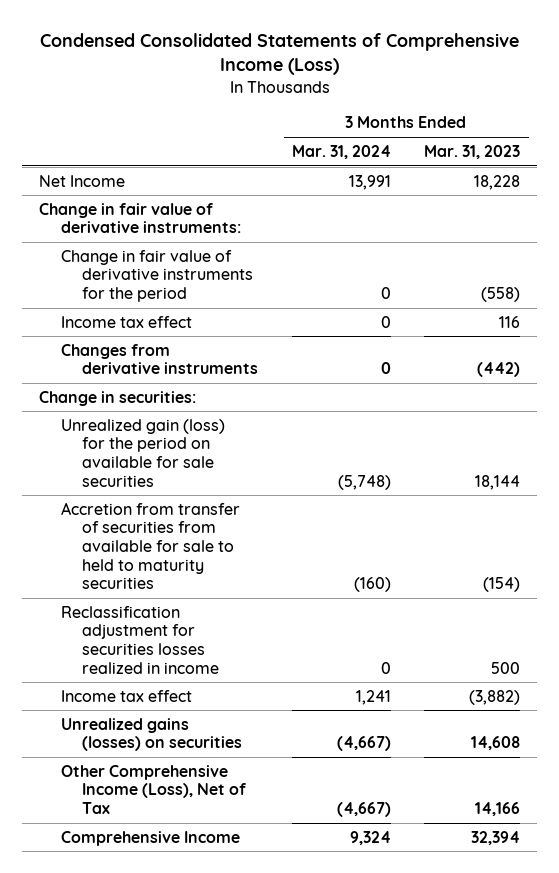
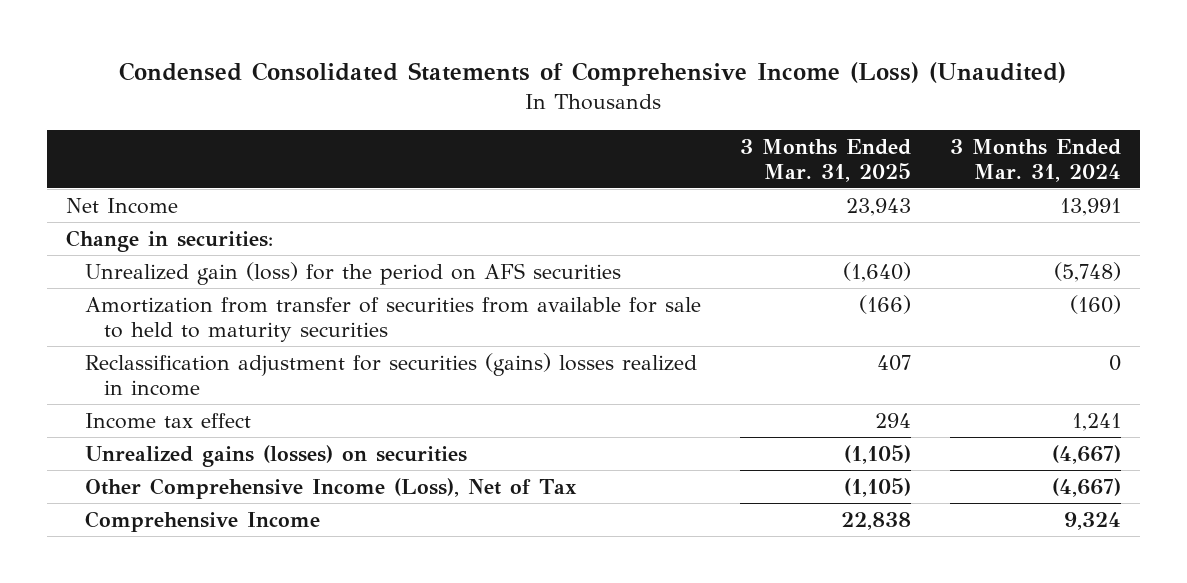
[39,32,519,76] Condensed Consolidated Statements of Comprehensive Income (Loss) -> [119,62,1067,87] Condensed Consolidated Statements of Comprehensive Income (Loss) (Unaudited)
[424,144,521,159] Mar. 31, 2023 -> none
none -> [739,139,911,183] 3 Months Ended Mar. 31, 2025
[38,202,241,234] Change in fair value of derivative instruments: -> none
[60,249,254,303] Change in fair value of derivative instruments for the period -> none
[60,315,192,328] Income tax effect -> none
[60,343,259,375] Changes from derivative instruments -> none
[60,418,225,487] Unrealized gain (loss) for the period on available for sale securities -> [85,261,622,285] Unrealized gain (loss) for the period on AFS securities
[60,501,240,590] Accretion from transfer of securities from available for sale to held to maturity securities -> [85,296,702,342] Amortization from transfer of securities from available for sale to held to maturity securities
[60,605,220,674] Reclassification adjustment for securities losses realized in income -> [85,352,698,396] Reclassification adjustment for securities (gains) losses realized in income

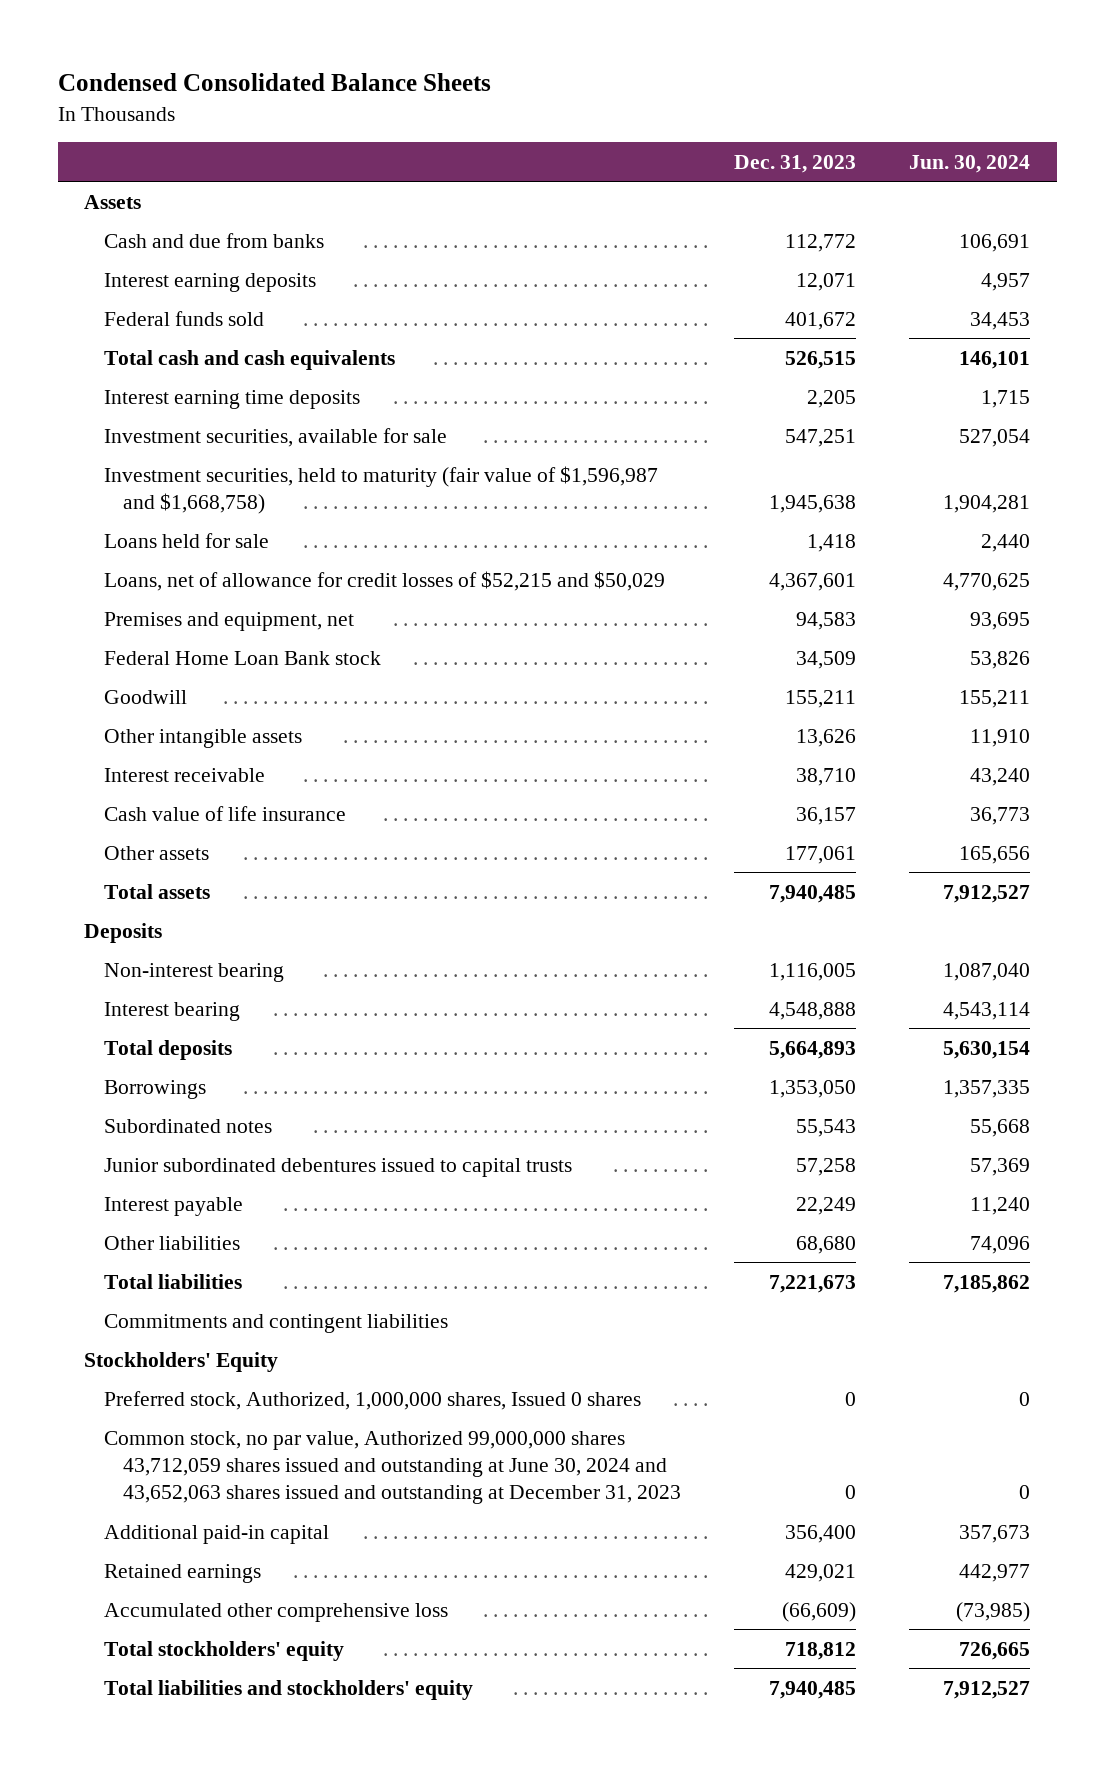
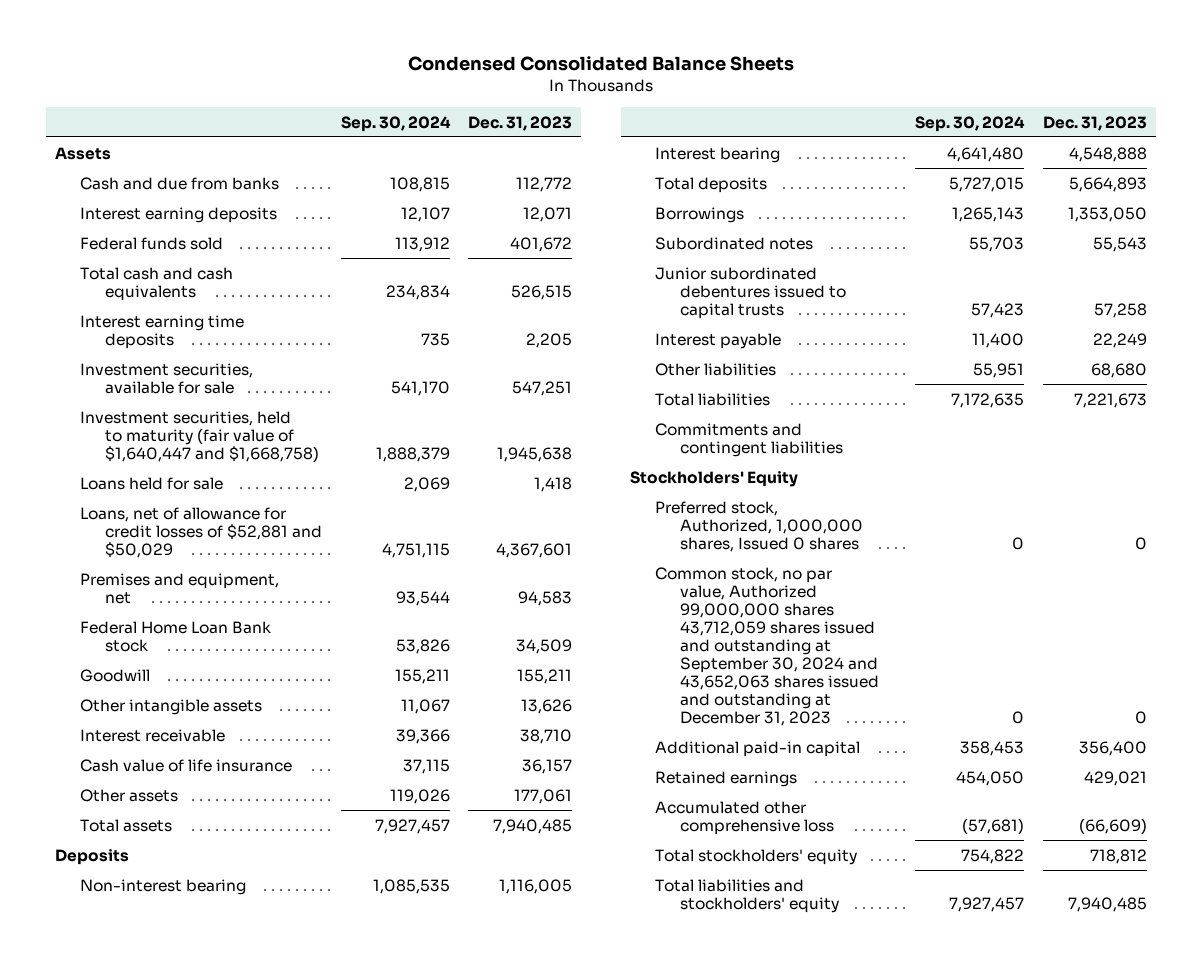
[909,154,1031,173] Jun. 30, 2024 -> none
none -> [340,115,451,132] Sep. 30, 2024
[103,465,658,514] Investment securities, held to maturity (fair value of $1,596,987 and $1,668,758) -> [80,410,320,462] Investment securities, held to maturity (fair value of $1,640,447 and $1,668,758)
[103,570,665,591] Loans, net of allowance for credit losses of $52,215 and $50,029 -> [80,506,323,558] Loans, net of allowance for credit losses of $52,881 and $50,029
[103,1430,682,1505] Common stock, no par value, Authorized 99,000,000 shares 43,712,059 shares issued and outstanding at June 30, 2024 and 43,652,063 shares issued and outstanding at December 31, 2023 -> [654,566,879,727] Common stock, no par value, Authorized 99,000,000 shares 43,712,059 shares issued and outstanding at September 30, 2024 and 43,652,063 shares issued and outstanding at December 31, 2023

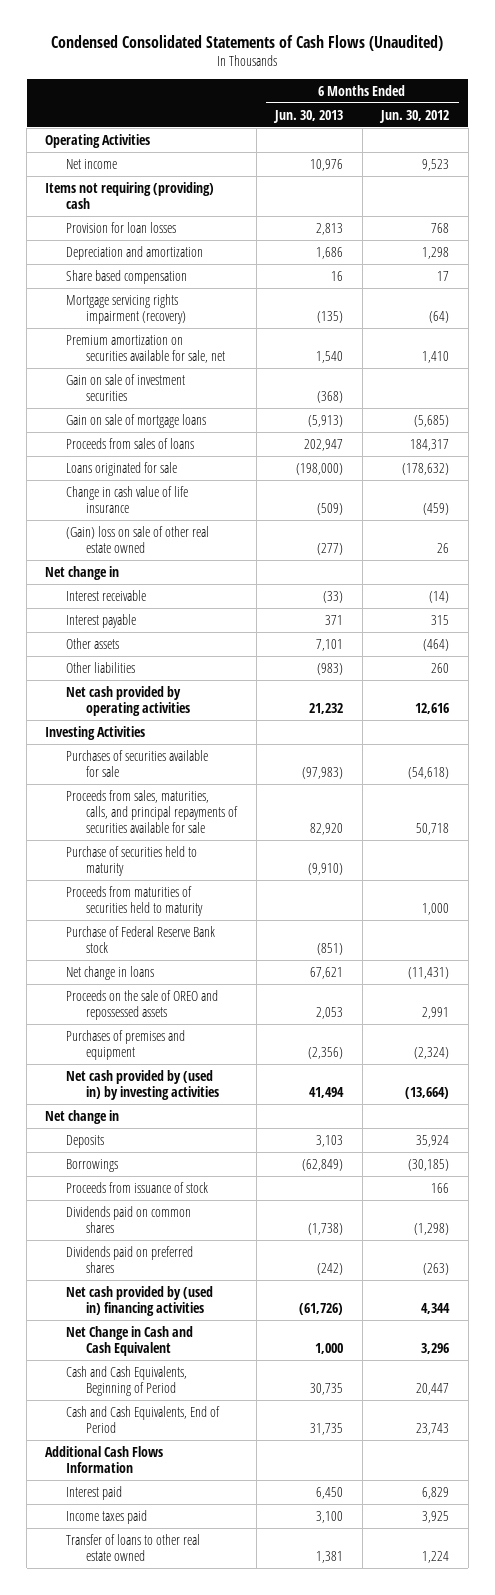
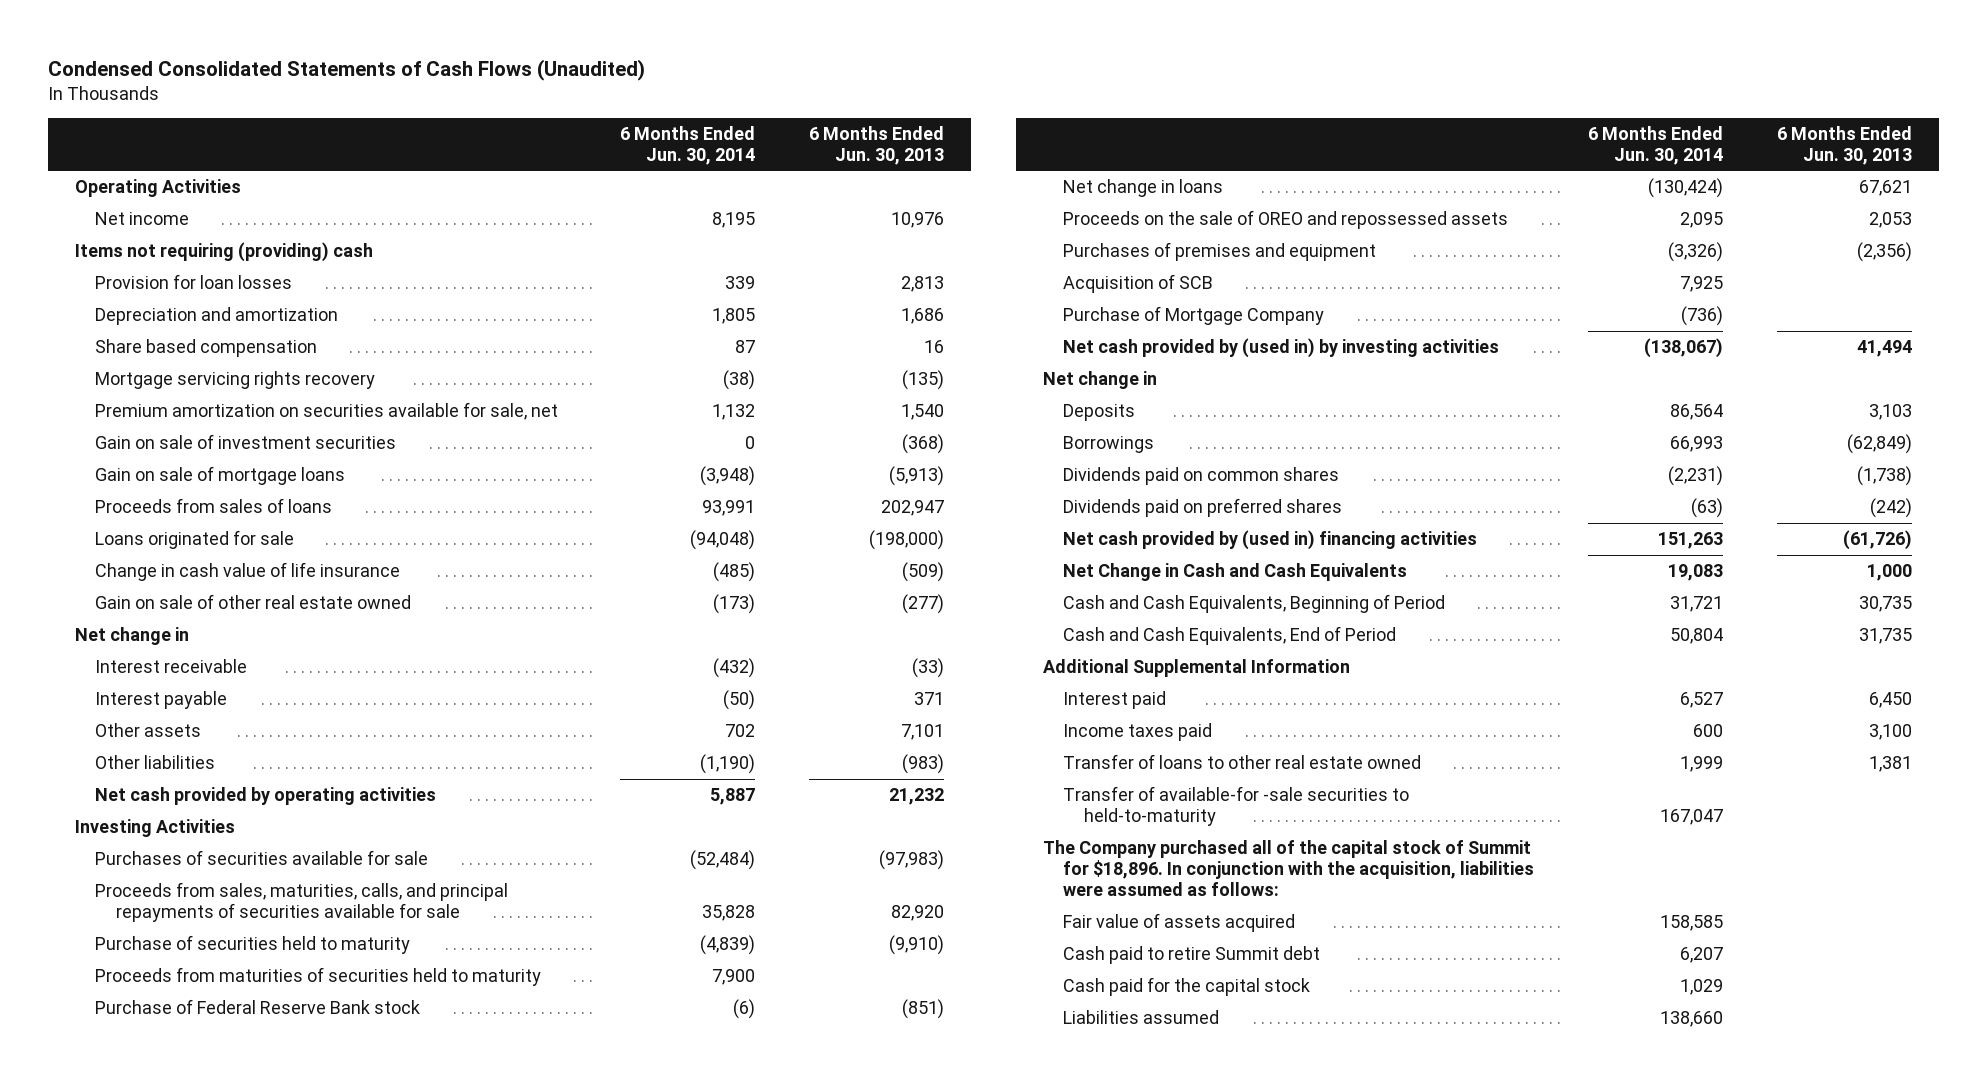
[379,109,450,123] Jun. 30, 2012 -> none
none -> [619,126,755,166] 6 Months Ended Jun. 30, 2014
[65,293,187,324] Mortgage servicing rights impairment (recovery) -> [95,371,376,390] Mortgage servicing rights recovery
[65,525,209,553] (Gain) loss on sale of other real estate owned -> [95,594,412,610] Gain on sale of other real estate owned
none -> [1063,274,1214,294] Acquisition of SCB
none -> [1063,306,1325,326] Purchase of Mortgage Company
[65,1181,208,1193] Proceeds from issuance of stock -> none
[65,1325,193,1356] Net Change in Cash and Cash Equivalent -> [1063,563,1408,582] Net Change in Cash and Cash Equivalents
[45,1445,164,1473] Additional Cash Flows Information -> [1042,659,1350,678] Additional Supplemental Information
none -> [1063,786,1410,827] Transfer of available-for -sale securities to held-to-maturity
none -> [1042,840,1535,897] The Company purchased all of the capital stock of Summit for $18,896. In conjunction with the acquisition, liabilities were assumed as follows:
none -> [1063,913,1296,933] Fair value of assets acquired
none -> [1063,946,1321,965] Cash paid to retire Summit debt
none -> [1063,977,1311,997] Cash paid for the capital stock
none -> [1063,1010,1220,1025] Liabilities assumed

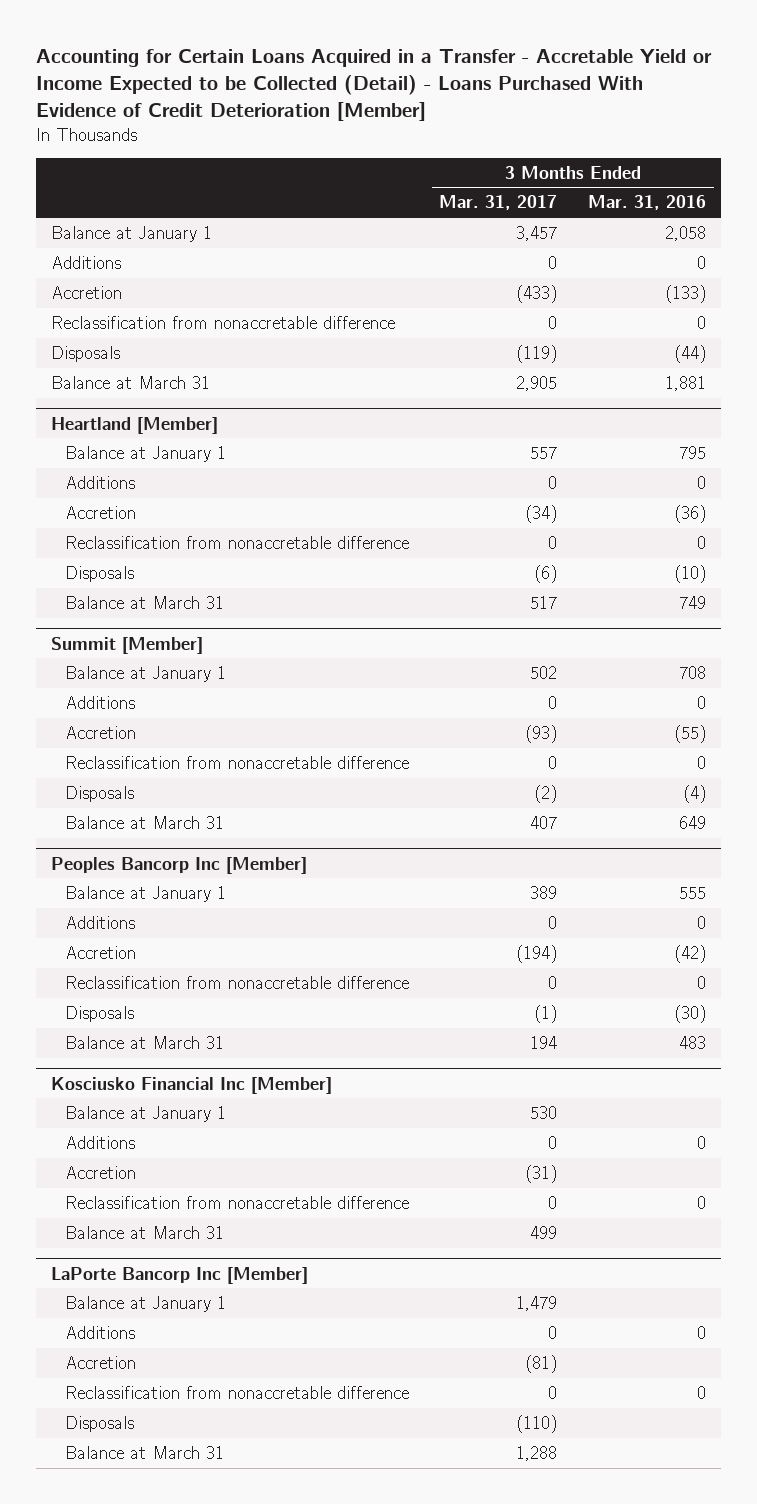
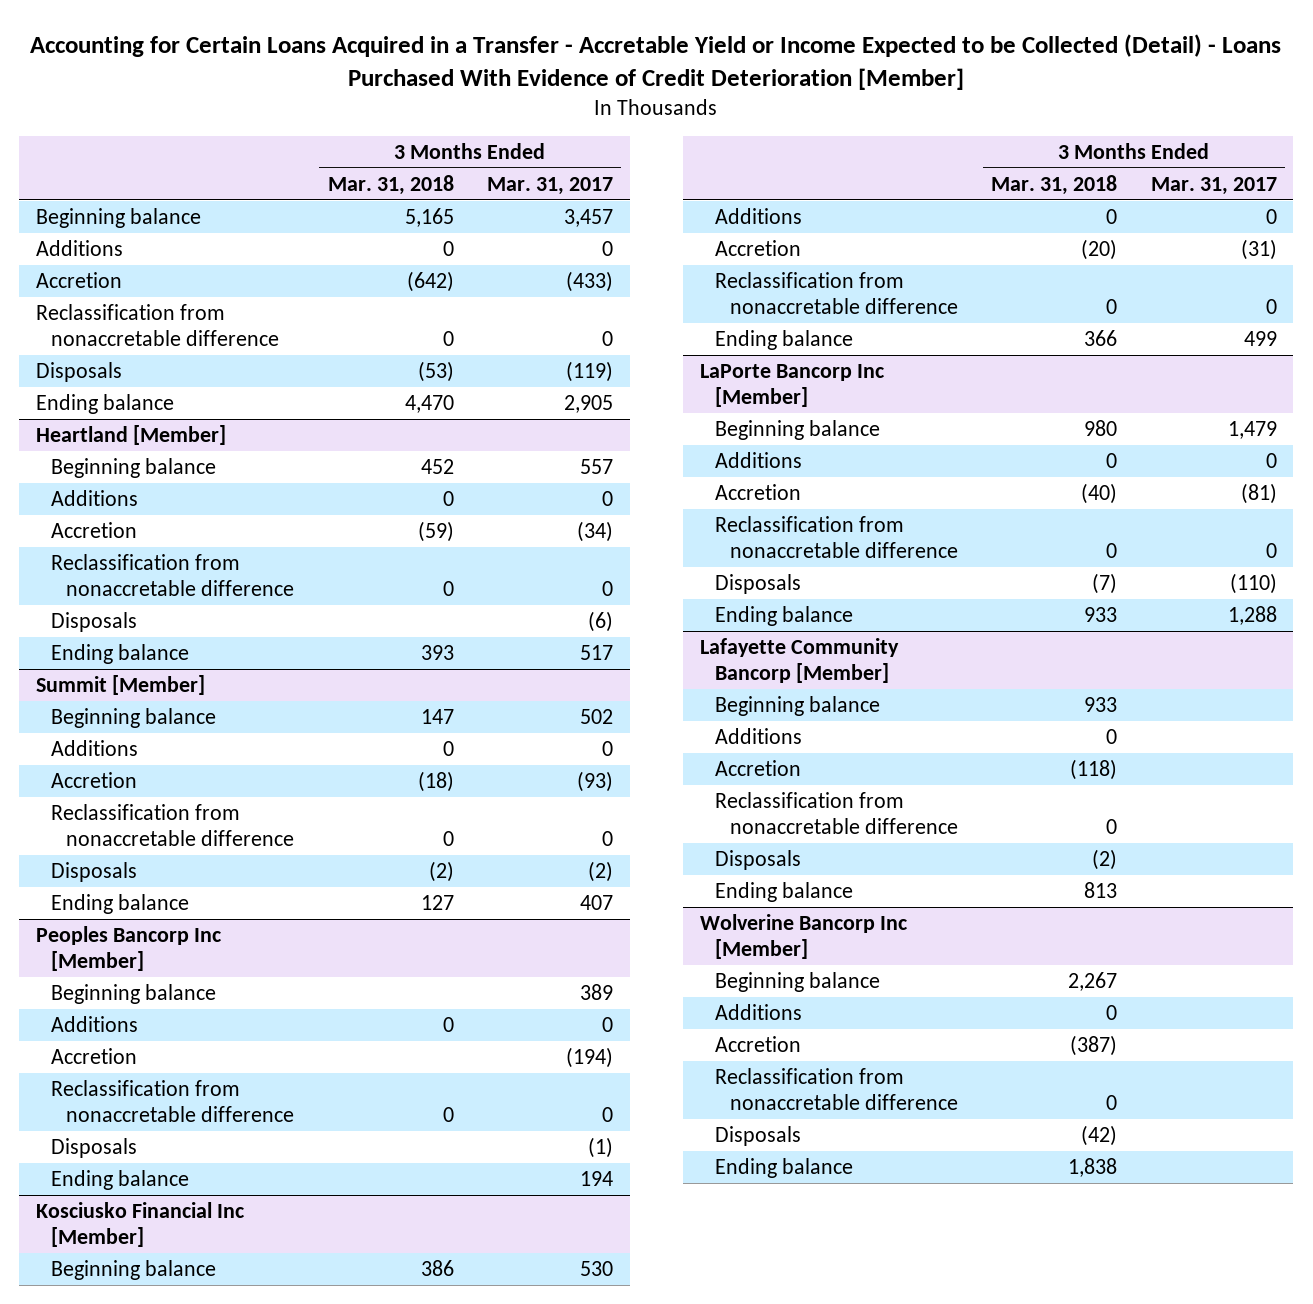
[588,195,707,211] Mar. 31, 2016 -> none
none -> [327,174,454,195] Mar. 31, 2018
[50,225,212,242] Balance at January 1 -> [35,207,201,228] Beginning balance
[50,375,210,389] Balance at March 31 -> [35,393,174,414] Ending balance
[64,445,226,462] Balance at January 1 -> [51,457,217,478] Beginning balance
[64,595,224,609] Balance at March 31 -> [51,643,190,664] Ending balance
[64,665,226,682] Balance at January 1 -> [51,707,217,728] Beginning balance
[64,815,224,829] Balance at March 31 -> [51,893,190,914] Ending balance
[64,885,226,902] Balance at January 1 -> [51,983,217,1004] Beginning balance
[64,1035,224,1049] Balance at March 31 -> [51,1169,190,1190] Ending balance
[64,1105,226,1122] Balance at January 1 -> [51,1259,217,1280] Beginning balance
[64,1225,224,1239] Balance at March 31 -> [714,329,853,350] Ending balance
[64,1295,226,1312] Balance at January 1 -> [714,419,880,440] Beginning balance
[64,1445,224,1459] Balance at March 31 -> [714,605,853,626] Ending balance
none -> [699,637,899,684] Lafayette Community Bancorp [Member]
none -> [714,695,880,716] Beginning balance
none -> [714,727,802,744] Additions
none -> [714,759,801,776] Accretion
none -> [714,791,959,835] Reclassification from nonaccretable difference
none -> [714,849,801,870] Disposals
none -> [714,881,853,902] Ending balance
none -> [699,913,907,960] Wolverine Bancorp Inc [Member]
none -> [714,971,880,992] Beginning balance
none -> [714,1003,802,1020] Additions
none -> [714,1035,801,1052] Accretion
none -> [714,1067,959,1111] Reclassification from nonaccretable difference
none -> [714,1125,801,1146] Disposals
none -> [714,1157,853,1178] Ending balance

